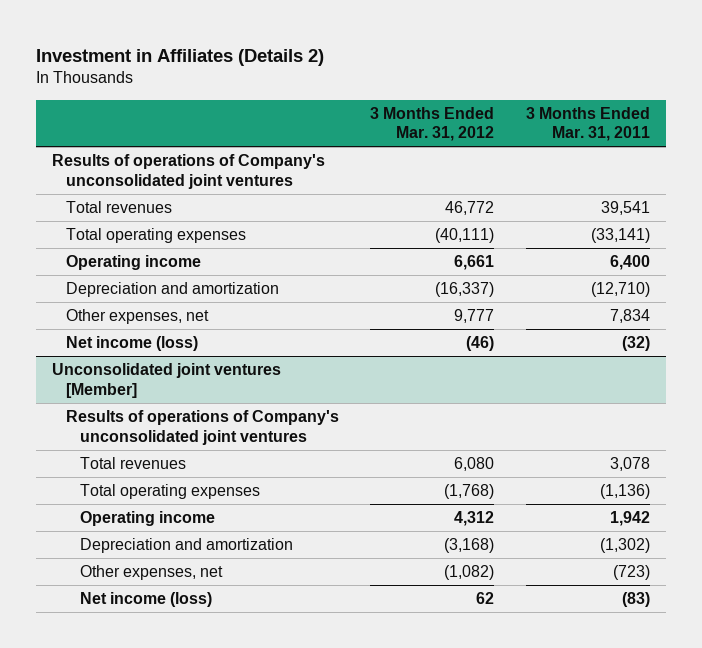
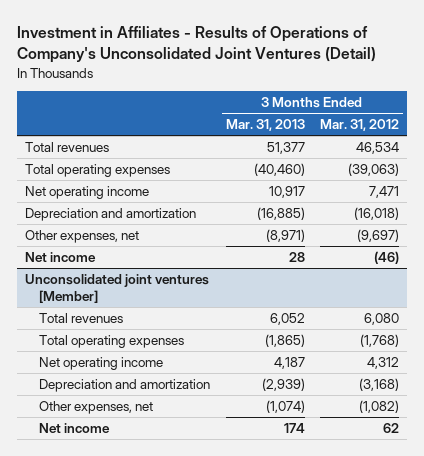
[36,48,325,66] Investment in Affiliates (Details 2) -> [16,26,376,64] Investment in Affiliates - Results of Operations of Company's Unconsolidated Joint Ventures (Detail)
[525,106,650,142] 3 Months Ended Mar. 31, 2011 -> none
none -> [225,119,305,132] Mar. 31, 2013
[52,153,326,189] Results of operations of Company's unconsolidated joint ventures -> none
[445,200,495,215] 46,772 -> [356,141,400,154] 46,534
[435,227,495,243] (40,111) -> [348,162,400,176] (39,063)
[66,254,202,270] Operating income -> [24,185,149,199] Net operating income
[454,254,495,270] 6,661 -> [369,185,400,198] 7,471
[435,281,495,297] (16,337) -> [354,206,400,220] (16,018)
[454,308,495,323] 9,777 -> [357,228,400,242] (9,697)
[66,335,199,351] Net income (loss) -> [24,251,96,262] Net income
[66,409,340,445] Results of operations of Company's unconsolidated joint ventures -> none
[79,510,215,526] Operating income -> [38,356,163,370] Net operating income
[79,591,212,607] Net income (loss) -> [38,422,110,433] Net income

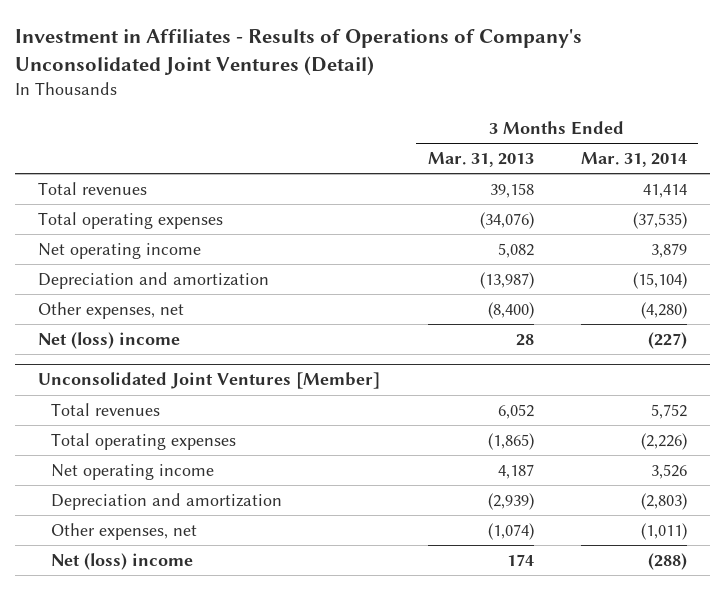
[320,119,400,132] Mar. 31, 2012 -> none
none -> [580,152,687,168] Mar. 31, 2014
[266,141,305,154] 51,377 -> [489,182,534,198] 39,158
[253,162,305,176] (40,460) -> [479,211,534,229] (34,076)
[268,185,305,198] 10,917 -> [497,242,534,258] 5,082
[256,206,305,220] (16,885) -> [479,271,534,289] (13,987)
[265,228,305,242] (8,971) -> [487,301,534,319] (8,400)
[24,251,96,262] Net income -> [38,331,181,349] Net (loss) income
[24,273,209,303] Unconsolidated joint ventures [Member] -> [38,372,381,390] Unconsolidated Joint Ventures [Member]
[38,422,110,433] Net income -> [51,552,194,570] Net (loss) income

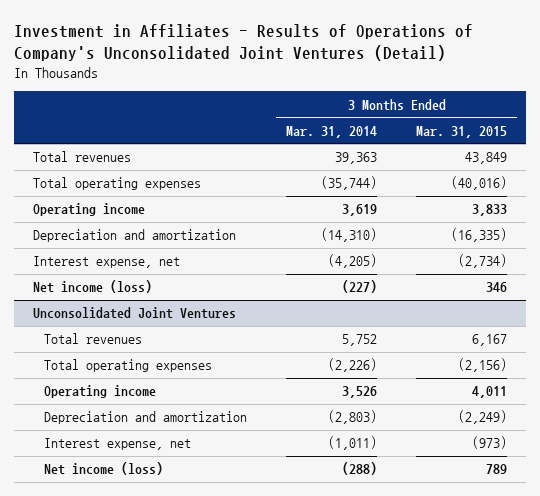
[427,152,534,168] Mar. 31, 2013 -> none
none -> [415,125,507,138] Mar. 31, 2015
[642,183,687,198] 41,414 -> [335,152,378,165] 39,363
[632,211,687,229] (37,535) -> [321,176,378,191] (35,744)
[38,242,202,259] Net operating income -> [33,203,146,217] Operating income
[650,242,687,258] 3,879 -> [342,204,378,217] 3,619
[632,271,687,289] (15,104) -> [321,228,378,243] (14,310)
[38,301,185,319] Other expenses, net -> [33,256,181,269] Interest expense, net
[640,301,687,319] (4,280) -> [328,254,378,269] (4,205)
[38,331,181,349] Net (loss) income -> [33,280,153,294] Net income (loss)
[38,372,381,390] Unconsolidated Joint Ventures [Member] -> [33,307,237,320] Unconsolidated Joint Ventures
[51,463,215,480] Net operating income -> [44,385,157,399] Operating income
[51,522,198,540] Other expenses, net -> [44,438,192,451] Interest expense, net
[51,552,194,570] Net (loss) income -> [44,462,164,476] Net income (loss)

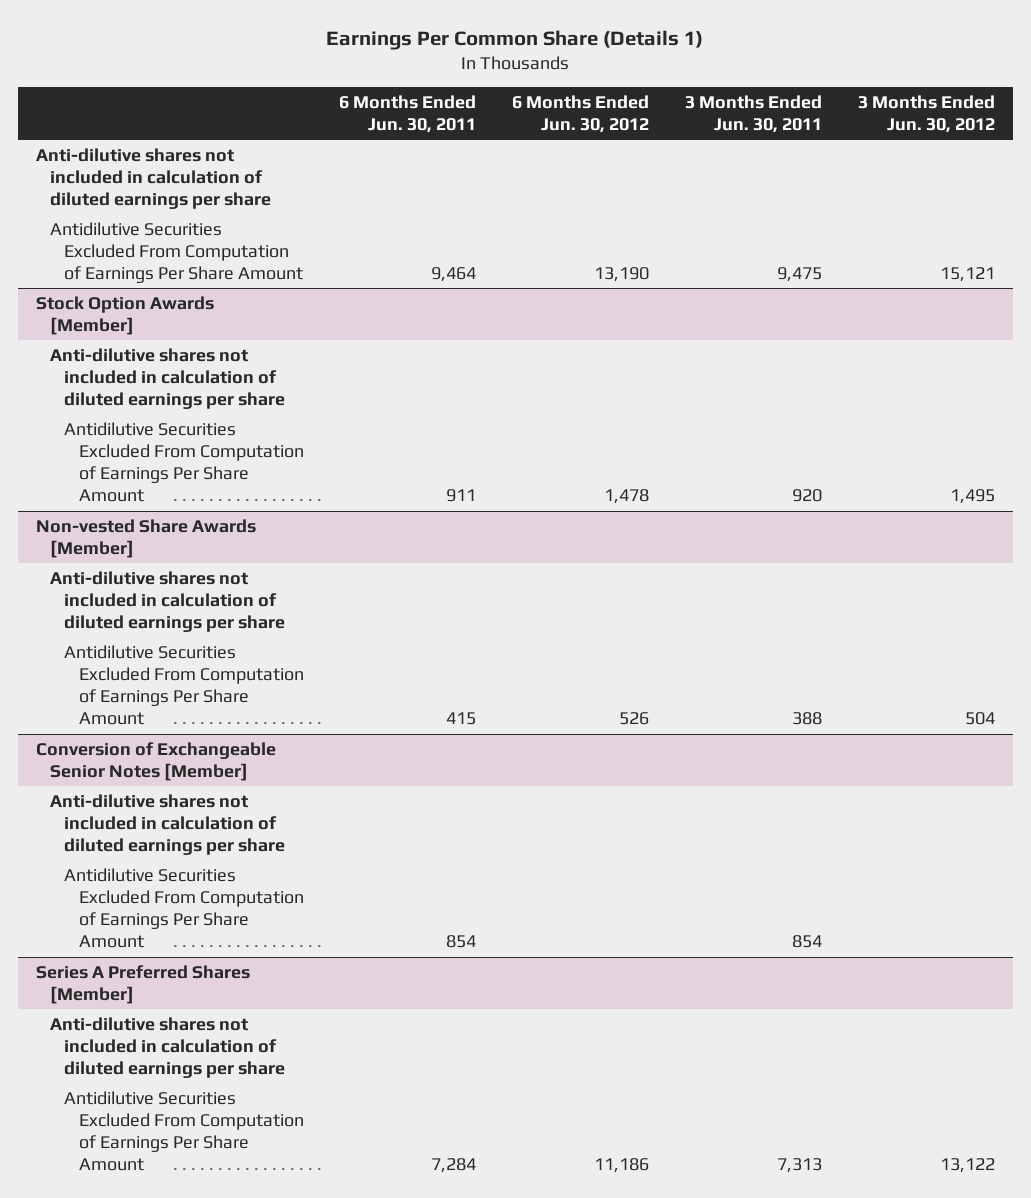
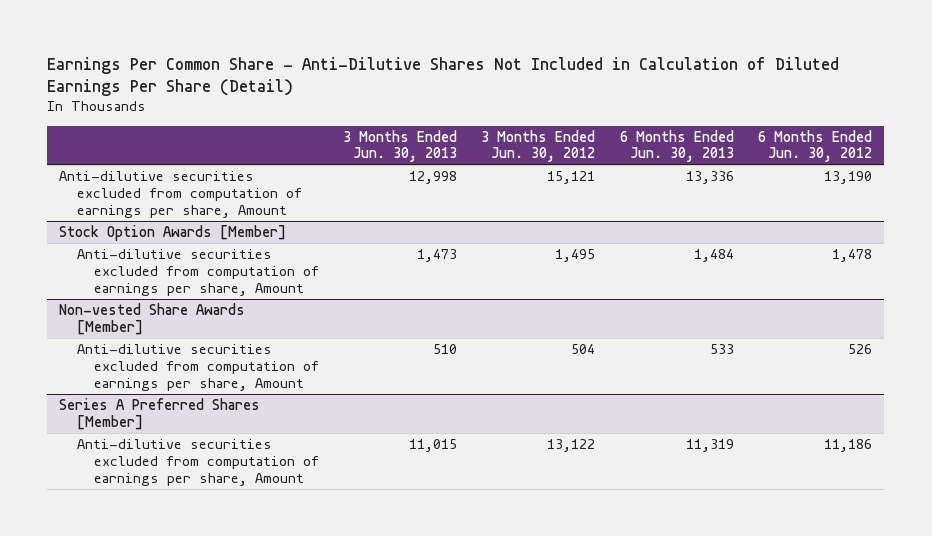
[326,30,704,51] Earnings Per Common Share (Details 1) -> [47,56,840,96] Earnings Per Common Share - Anti-Dilutive Shares Not Included in Calculation of Diluted Earnings Per Share (Detail)
[339,94,477,134] 6 Months Ended Jun. 30, 2011 -> none
[685,94,823,134] 3 Months Ended Jun. 30, 2011 -> none
none -> [343,129,458,163] 3 Months Ended Jun. 30, 2013
none -> [619,129,734,163] 6 Months Ended Jun. 30, 2013
[35,147,272,210] Anti-dilutive shares not included in calculation of diluted earnings per share -> none
[50,221,304,284] Antidilutive Securities Excluded From Computation of Earnings Per Share Amount -> [59,170,302,218] Anti-dilutive securities excluded from computation of earnings per share, Amount
[50,347,286,410] Anti-dilutive shares not included in calculation of diluted earnings per share -> none
[64,421,304,503] Antidilutive Securities Excluded From Computation of Earnings Per Share Amount -> [76,248,319,296] Anti-dilutive securities excluded from computation of earnings per share, Amount
[50,570,286,633] Anti-dilutive shares not included in calculation of diluted earnings per share -> none
[35,741,276,781] Conversion of Exchangeable Senior Notes [Member] -> none
[50,793,286,856] Anti-dilutive shares not included in calculation of diluted earnings per share -> none
[64,867,304,949] Antidilutive Securities Excluded From Computation of Earnings Per Share Amount -> none
[64,644,304,726] Antidilutive Securities Excluded From Computation of Earnings Per Share Amount -> [76,343,319,391] Anti-dilutive securities excluded from computation of earnings per share, Amount
[50,1016,286,1079] Anti-dilutive shares not included in calculation of diluted earnings per share -> none
[64,1090,304,1172] Antidilutive Securities Excluded From Computation of Earnings Per Share Amount -> [76,438,319,486] Anti-dilutive securities excluded from computation of earnings per share, Amount

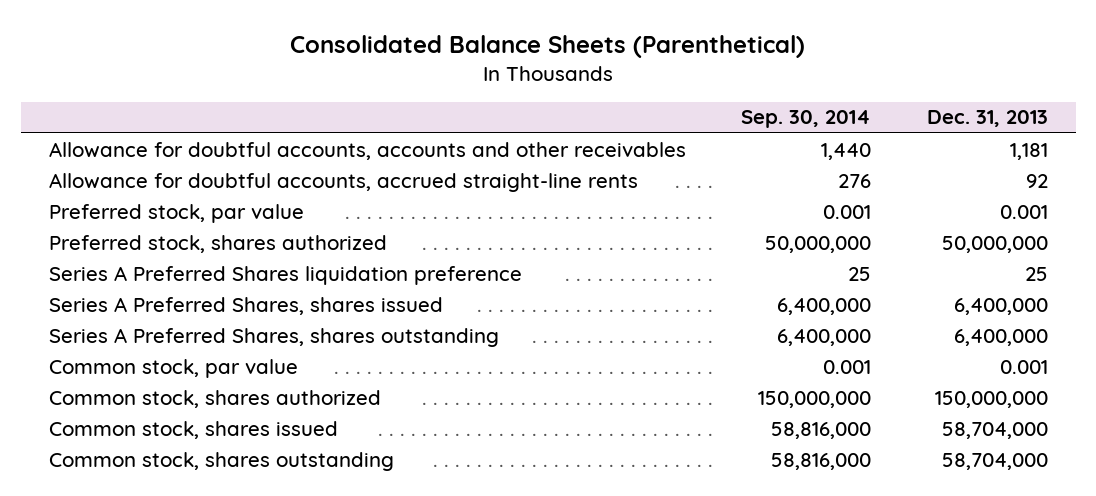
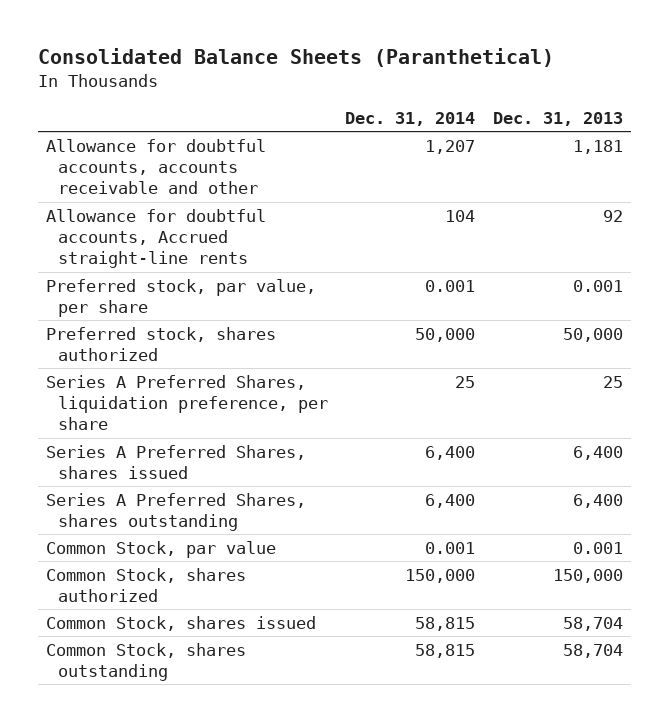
[290,34,806,58] Consolidated Balance Sheets (Parenthetical) -> [37,48,554,68] Consolidated Balance Sheets (Paranthetical)
[741,110,872,129] Sep. 30, 2014 -> none
none -> [345,111,476,126] Dec. 31, 2014
[48,141,686,160] Allowance for doubtful accounts, accounts and other receivables -> [46,138,267,195] Allowance for doubtful accounts, accounts receivable and other
[48,172,638,192] Allowance for doubtful accounts, accrued straight-line rents -> [46,208,267,269] Allowance for doubtful accounts, Accrued straight-line rents
[48,203,304,223] Preferred stock, par value -> [46,278,317,318] Preferred stock, par value, per share
[941,235,1048,253] 50,000,000 -> [562,327,623,342] 50,000
[48,265,522,285] Series A Preferred Shares liquidation preference -> [46,374,329,431] Series A Preferred Shares, liquidation preference, per share
[953,297,1048,315] 6,400,000 -> [572,445,623,460] 6,400
[953,328,1048,346] 6,400,000 -> [572,493,623,508] 6,400
[48,358,298,378] Common stock, par value -> [46,540,277,558] Common Stock, par value
[48,389,381,408] Common stock, shares authorized -> [46,567,247,603] Common Stock, shares authorized
[934,390,1048,408] 150,000,000 -> [552,568,623,583] 150,000
[48,420,338,439] Common stock, shares issued -> [46,615,317,631] Common Stock, shares issued
[941,421,1048,439] 58,704,000 -> [562,616,623,631] 58,704
[48,451,394,471] Common stock, shares outstanding -> [46,642,247,682] Common Stock, shares outstanding
[941,452,1048,470] 58,704,000 -> [562,643,623,658] 58,704

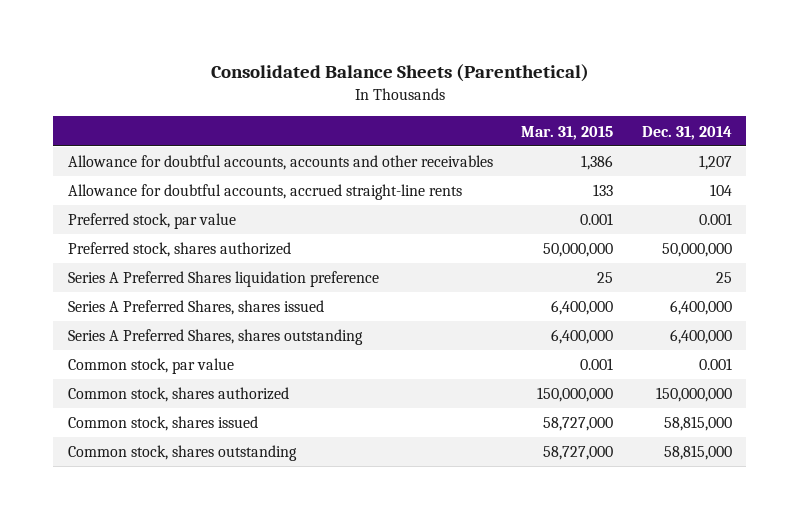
[37,48,554,68] Consolidated Balance Sheets (Paranthetical) -> [210,64,589,83] Consolidated Balance Sheets (Parenthetical)
[492,111,623,126] Dec. 31, 2013 -> none
none -> [521,125,614,140] Mar. 31, 2015
[46,138,267,195] Allowance for doubtful accounts, accounts receivable and other -> [67,155,493,171] Allowance for doubtful accounts, accounts and other receivables
[46,208,267,269] Allowance for doubtful accounts, Accrued straight-line rents -> [67,184,462,201] Allowance for doubtful accounts, accrued straight-line rents
[46,278,317,318] Preferred stock, par value, per share -> [67,213,236,230] Preferred stock, par value
[415,327,476,342] 50,000 -> [661,243,732,258] 50,000,000
[46,374,329,431] Series A Preferred Shares, liquidation preference, per share -> [67,271,379,288] Series A Preferred Shares liquidation preference
[425,445,476,460] 6,400 -> [669,300,732,316] 6,400,000
[425,493,476,508] 6,400 -> [669,329,732,345] 6,400,000
[46,540,277,558] Common Stock, par value -> [67,358,234,375] Common stock, par value
[46,567,247,603] Common Stock, shares authorized -> [67,387,289,403] Common stock, shares authorized
[405,568,476,583] 150,000 -> [655,387,732,403] 150,000,000
[46,615,317,631] Common Stock, shares issued -> [67,416,258,432] Common stock, shares issued
[415,616,476,631] 58,815 -> [663,416,732,432] 58,815,000
[46,642,247,682] Common Stock, shares outstanding -> [67,445,297,462] Common stock, shares outstanding
[415,643,476,658] 58,815 -> [663,445,732,461] 58,815,000

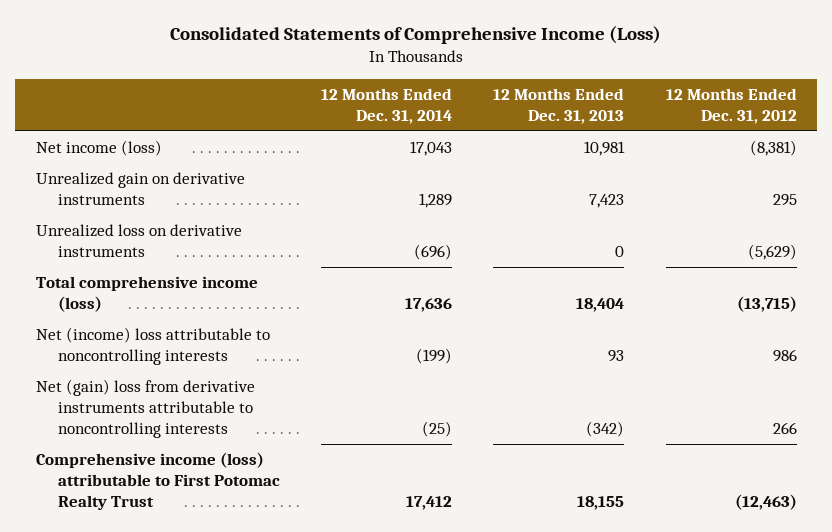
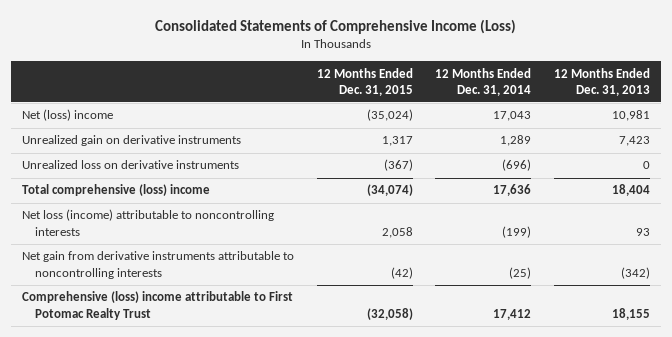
[665,87,797,124] 12 Months Ended Dec. 31, 2012 -> none
none -> [316,67,413,96] 12 Months Ended Dec. 31, 2015
[35,140,162,157] Net income (loss) -> [22,109,114,122] Net (loss) income
[35,276,258,312] Total comprehensive income (loss) -> [22,184,211,197] Total comprehensive (loss) income
[35,327,270,365] Net (income) loss attributable to noncontrolling interests -> [22,209,275,236] Net loss (income) attributable to noncontrolling interests
[35,379,255,438] Net (gain) loss from derivative instruments attributable to noncontrolling interests -> [22,251,295,279] Net gain from derivative instruments attributable to noncontrolling interests
[35,452,280,510] Comprehensive income (loss) attributable to First Potomac Realty Trust -> [22,291,294,320] Comprehensive (loss) income attributable to First Potomac Realty Trust

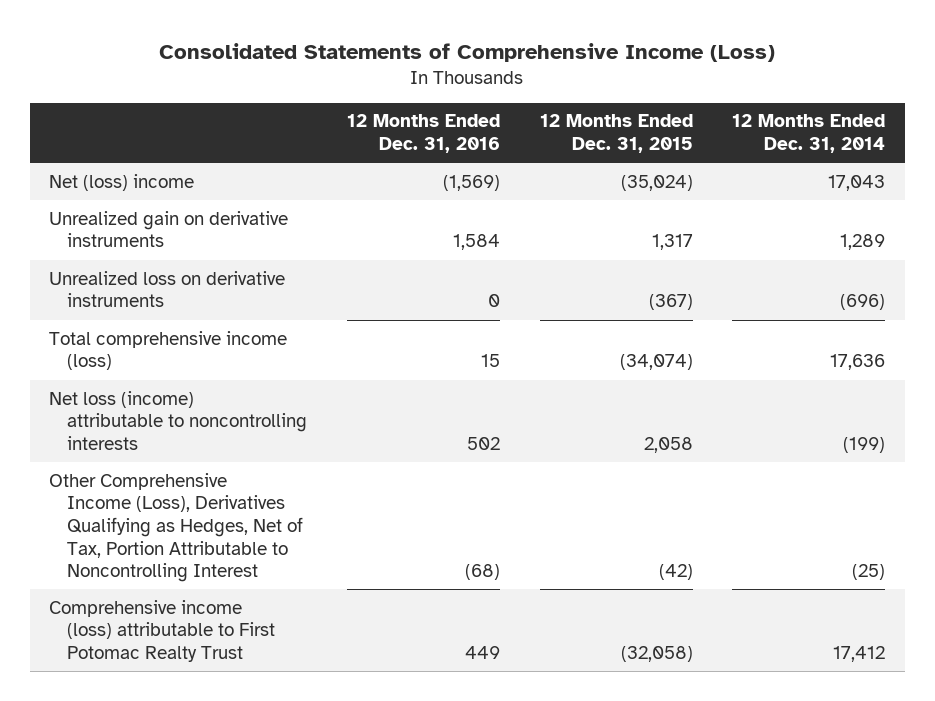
[553,67,650,96] 12 Months Ended Dec. 31, 2013 -> none
none -> [346,114,500,154] 12 Months Ended Dec. 31, 2016
[22,184,211,197] Total comprehensive (loss) income -> [49,330,288,371] Total comprehensive income (loss)
[22,251,295,279] Net gain from derivative instruments attributable to noncontrolling interests -> [49,472,303,583] Other Comprehensive Income (Loss), Derivatives Qualifying as Hedges, Net of Tax, Portion Attributable to Noncontrolling Interest
[22,291,294,320] Comprehensive (loss) income attributable to First Potomac Realty Trust -> [49,599,275,663] Comprehensive income (loss) attributable to First Potomac Realty Trust

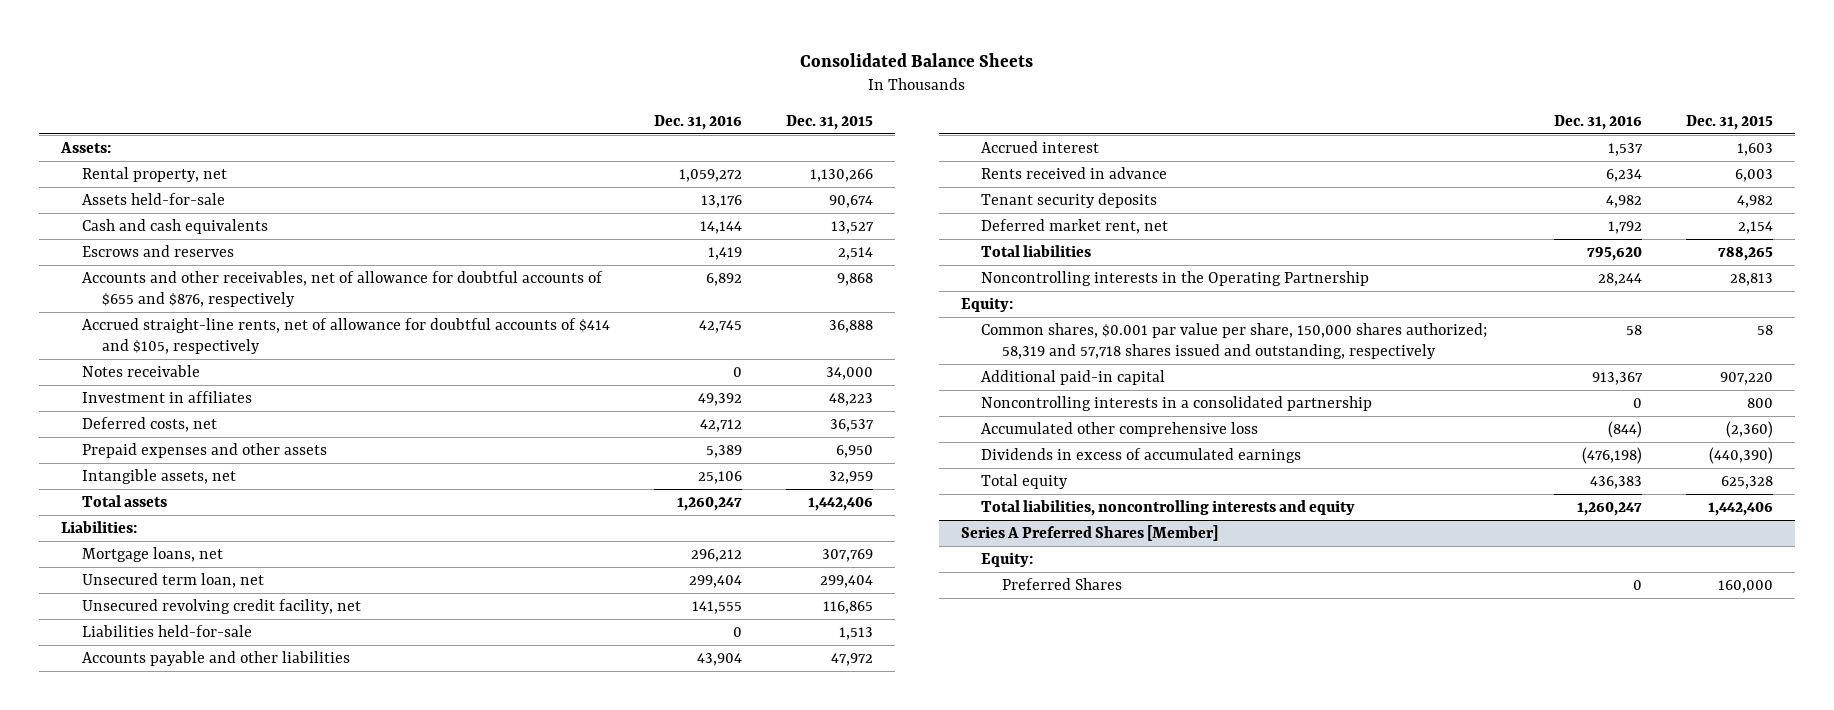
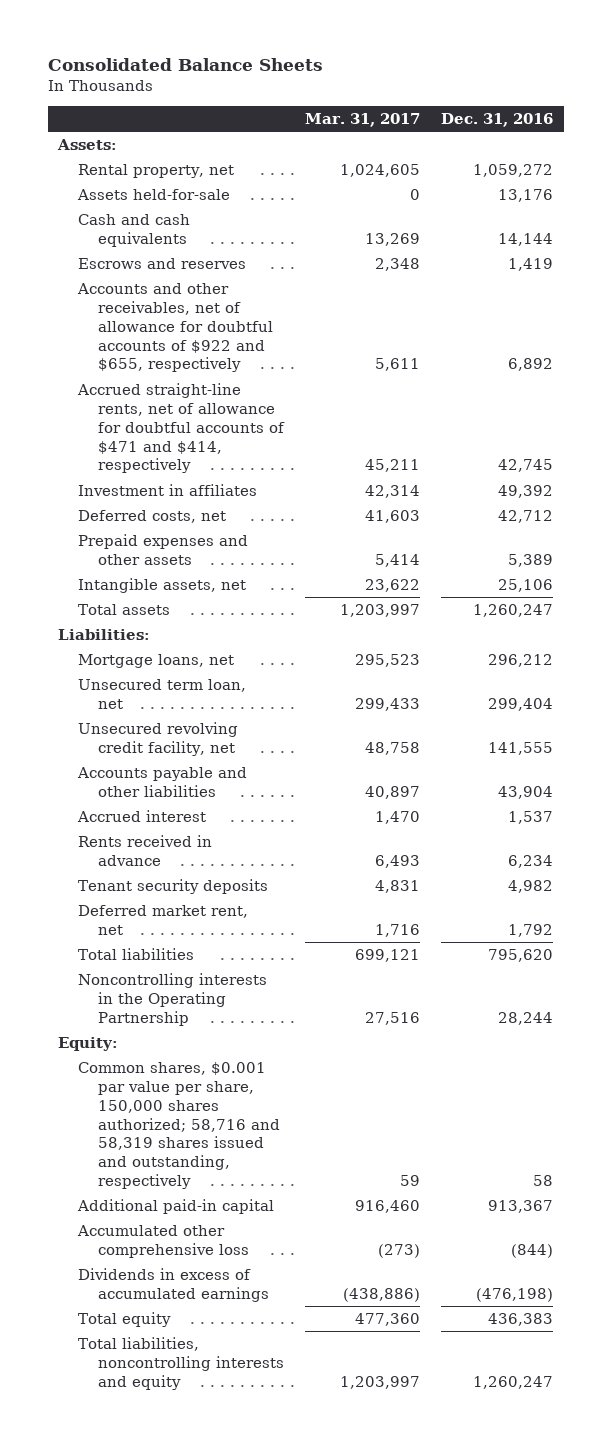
[786,114,874,130] Dec. 31, 2015 -> none
none -> [305,112,421,127] Mar. 31, 2017
[81,364,200,377] Notes receivable -> none
[81,270,603,308] Accounts and other receivables, net of allowance for doubtful accounts of $655 and $876, respectively -> [77,283,274,373] Accounts and other receivables, net of allowance for doubtful accounts of $922 and $655, respectively
[81,317,610,355] Accrued straight-line rents, net of allowance for doubtful accounts of $414 and $105, respectively -> [77,383,286,474] Accrued straight-line rents, net of allowance for doubtful accounts of $471 and $414, respectively
[81,624,252,637] Liabilities held-for-sale -> none
[981,322,1488,360] Common shares, $0.001 par value per share, 150,000 shares authorized; 58,319 and 57,718 shares issued and outstanding, respectively -> [78,1062,281,1190] Common shares, $0.001 par value per share, 150,000 shares authorized; 58,716 and 58,319 shares issued and outstanding, respectively
[981,395,1373,411] Noncontrolling interests in a consolidated partnership -> none
[961,524,1219,541] Series A Preferred Shares [Member] -> none
[981,551,1034,567] Equity: -> none
[1001,577,1122,590] Preferred Shares -> none

